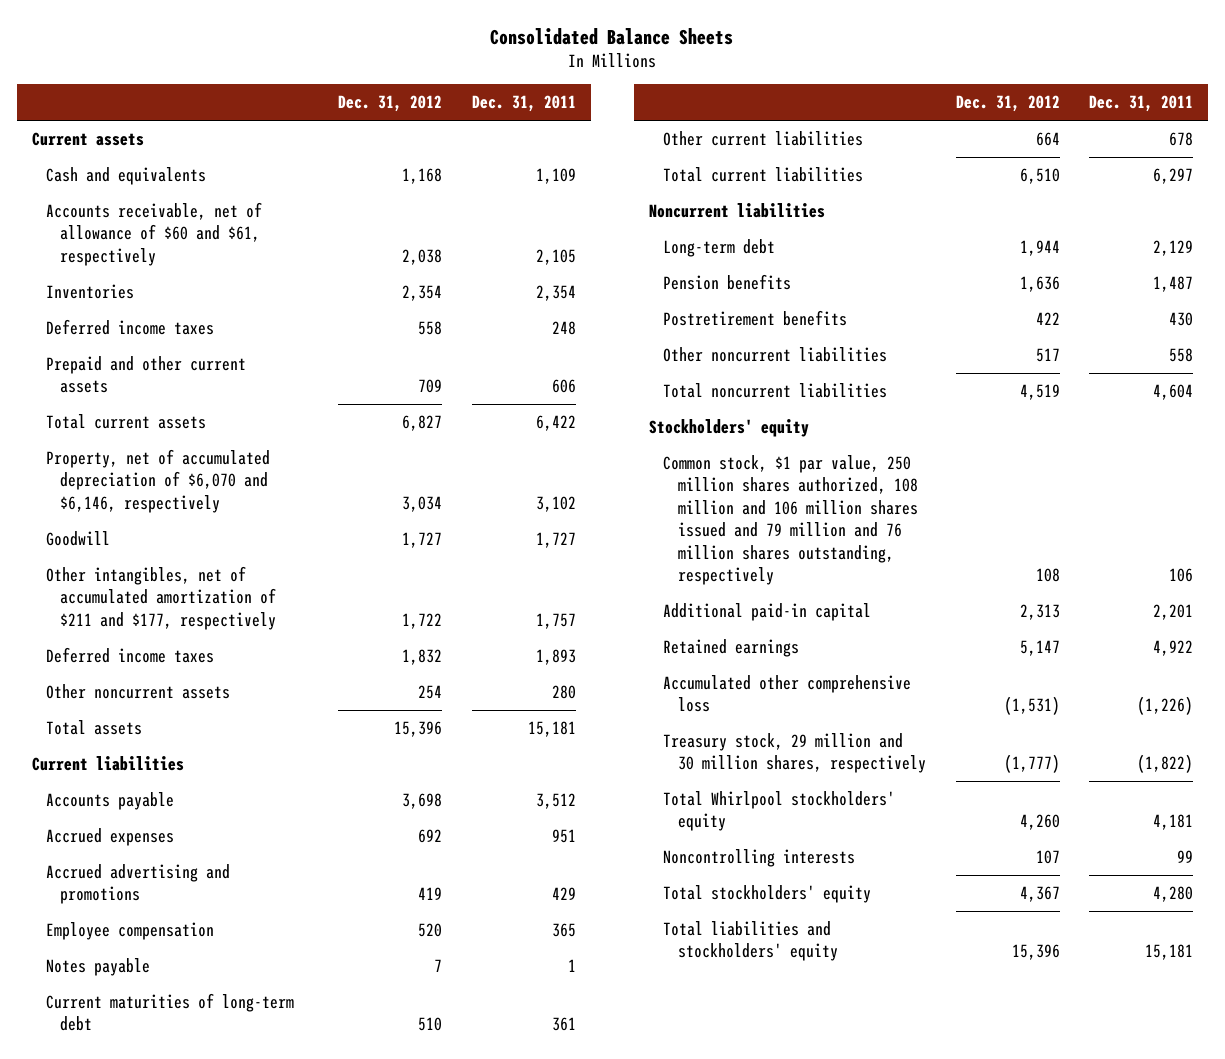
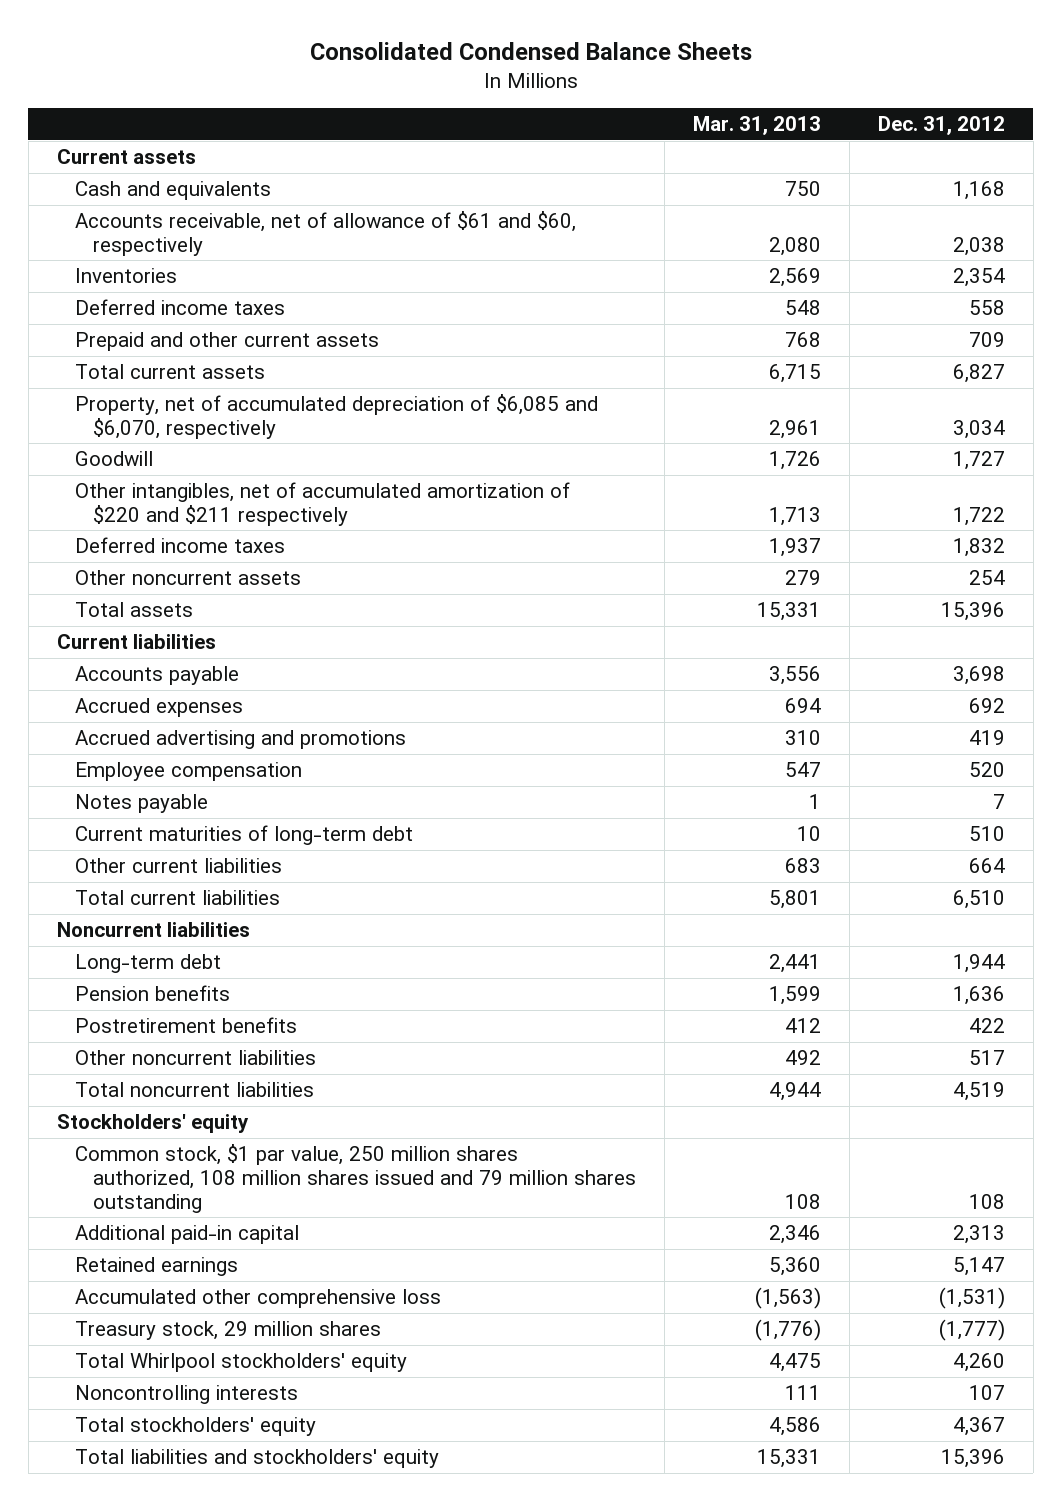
[490,27,734,45] Consolidated Balance Sheets -> [309,42,752,61] Consolidated Condensed Balance Sheets
[471,95,576,113] Dec. 31, 2011 -> none
none -> [692,116,821,136] Mar. 31, 2013
[45,202,262,266] Accounts receivable, net of allowance of $60 and $61, respectively -> [74,211,576,256] Accounts receivable, net of allowance of $61 and $60, respectively
[45,449,270,513] Property, net of accumulated depreciation of $6,070 and $6,146, respectively -> [74,394,598,439] Property, net of accumulated depreciation of $6,085 and $6,070, respectively
[45,566,277,630] Other intangibles, net of accumulated amortization of $211 and $177, respectively -> [74,482,570,526] Other intangibles, net of accumulated amortization of $220 and $211 respectively
[663,455,918,585] Common stock, $1 par value, 250 million shares authorized, 108 million and 106 million shares issued and 79 million and 76 million shares outstanding, respectively -> [74,1144,637,1213] Common stock, $1 par value, 250 million shares authorized, 108 million shares issued and 79 million shares outstanding
[663,733,926,774] Treasury stock, 29 million and 30 million shares, respectively -> [74,1321,381,1341] Treasury stock, 29 million shares

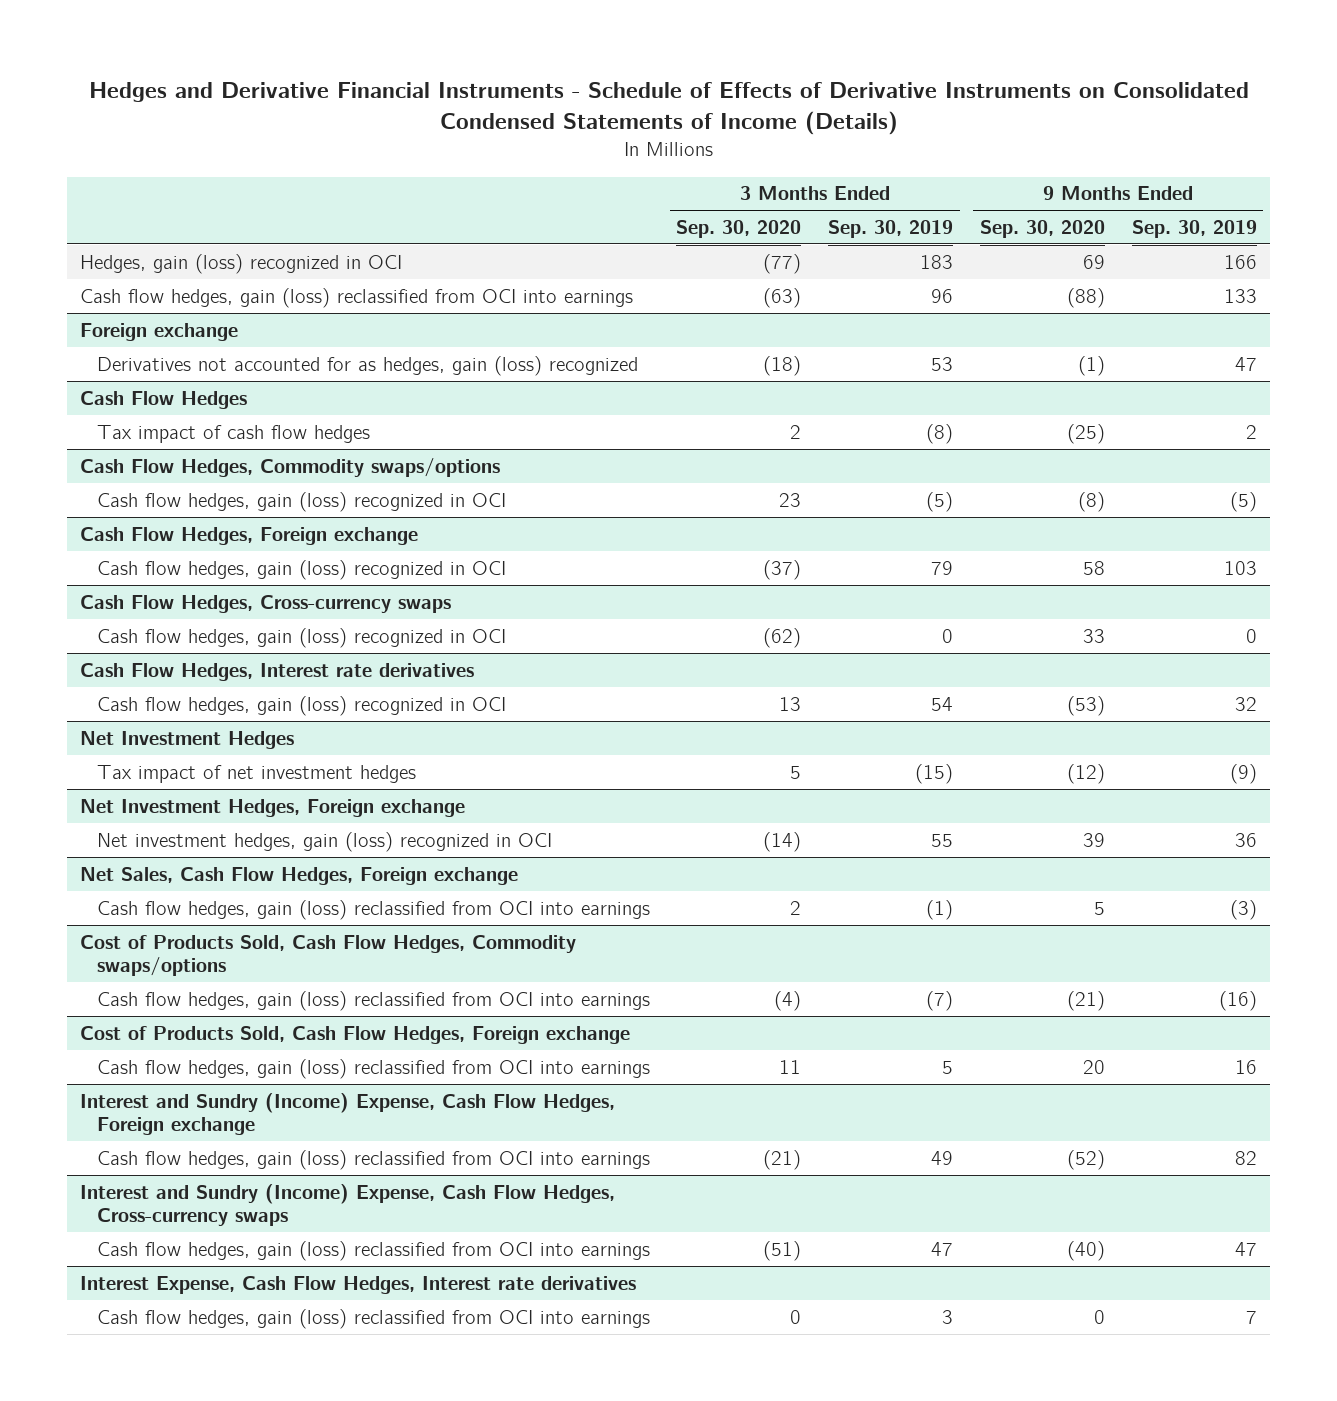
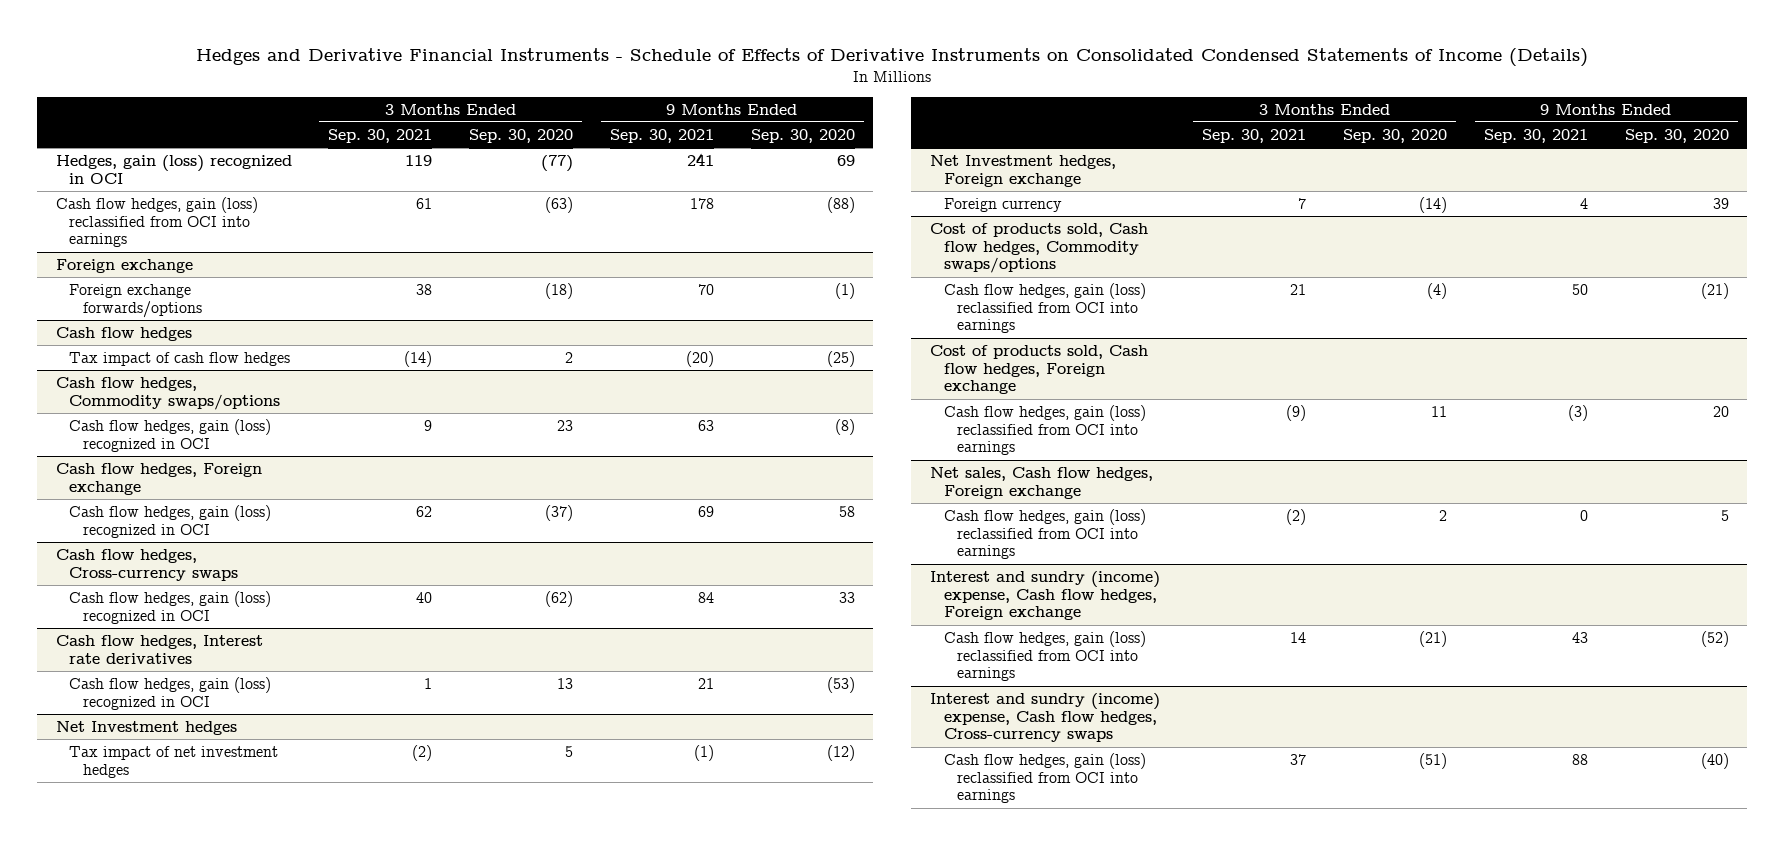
[828,219,954,238] Sep. 30, 2019 -> none
[1131,219,1257,238] Sep. 30, 2019 -> none
none -> [328,128,433,143] Sep. 30, 2021
none -> [609,128,714,143] Sep. 30, 2021
[96,355,638,376] Derivatives not accounted for as hedges, gain (loss) recognized -> [69,283,203,318] Foreign exchange forwards/options
[80,390,248,409] Cash Flow Hedges -> [55,326,192,341] Cash flow hedges
[80,457,501,477] Cash Flow Hedges, Commodity swaps/options -> [55,376,281,410] Cash flow hedges, Commodity swaps/options
[80,526,419,545] Cash Flow Hedges, Foreign exchange -> [55,462,262,495] Cash flow hedges, Foreign exchange
[80,594,452,613] Cash Flow Hedges, Cross-currency swaps -> [55,548,239,581] Cash flow hedges, Cross-currency swaps
[80,662,475,681] Cash Flow Hedges, Interest rate derivatives -> [55,634,263,664] Cash flow hedges, Interest rate derivatives
[80,730,295,749] Net Investment Hedges -> [55,720,237,735] Net Investment hedges
[80,866,519,885] Net Sales, Cash Flow Hedges, Foreign exchange -> none
[96,899,650,920] Cash flow hedges, gain (loss) reclassified from OCI into earnings -> none
[80,798,466,817] Net Investment Hedges, Foreign exchange -> [929,154,1116,187] Net Investment hedges, Foreign exchange
[96,831,552,852] Net investment hedges, gain (loss) recognized in OCI -> [943,197,1062,212] Foreign currency
[80,934,577,977] Cost of Products Sold, Cash Flow Hedges, Commodity swaps/options -> [929,222,1148,274] Cost of products sold, Cash flow hedges, Commodity swaps/options
[80,1025,631,1044] Cost of Products Sold, Cash Flow Hedges, Foreign exchange -> [929,344,1148,395] Cost of products sold, Cash flow hedges, Foreign exchange
none -> [929,466,1153,499] Net sales, Cash flow hedges, Foreign exchange
none -> [943,508,1146,560] Cash flow hedges, gain (loss) reclassified from OCI into earnings
[80,1092,616,1136] Interest and Sundry (Income) Expense, Cash Flow Hedges, Foreign exchange -> [929,570,1160,621] Interest and sundry (income) expense, Cash flow hedges, Foreign exchange
[80,1183,616,1227] Interest and Sundry (Income) Expense, Cash Flow Hedges, Cross-currency swaps -> [929,692,1160,743] Interest and sundry (income) expense, Cash flow hedges, Cross-currency swaps
[80,1275,637,1294] Interest Expense, Cash Flow Hedges, Interest rate derivatives -> none
[96,1308,650,1329] Cash flow hedges, gain (loss) reclassified from OCI into earnings -> none

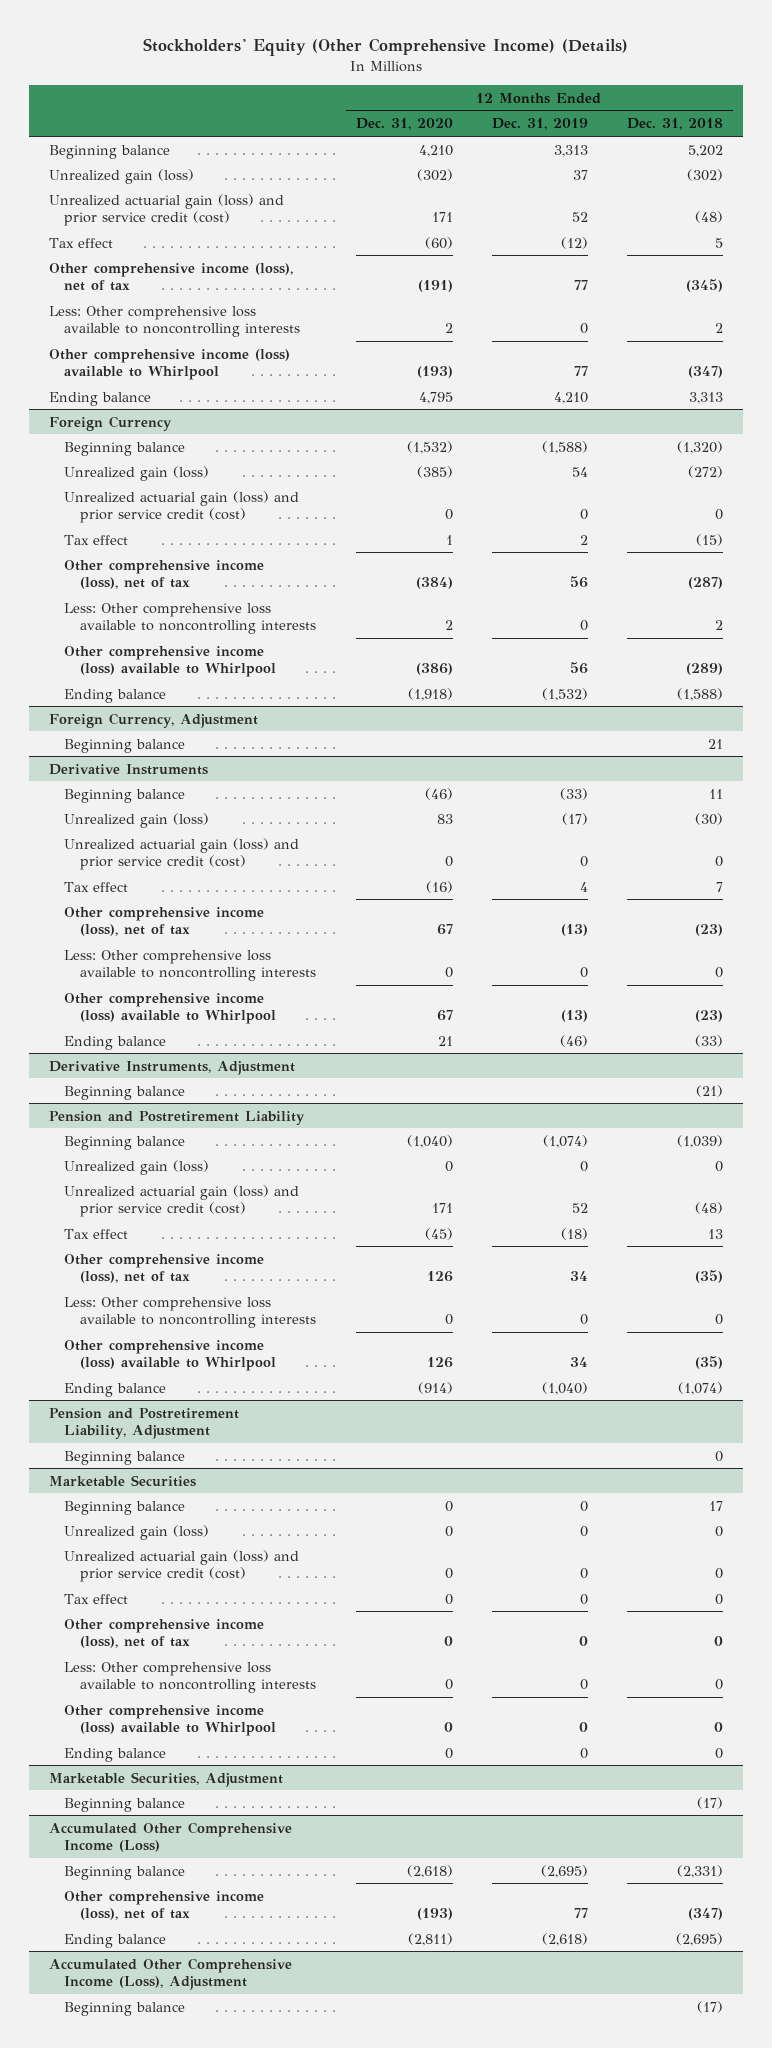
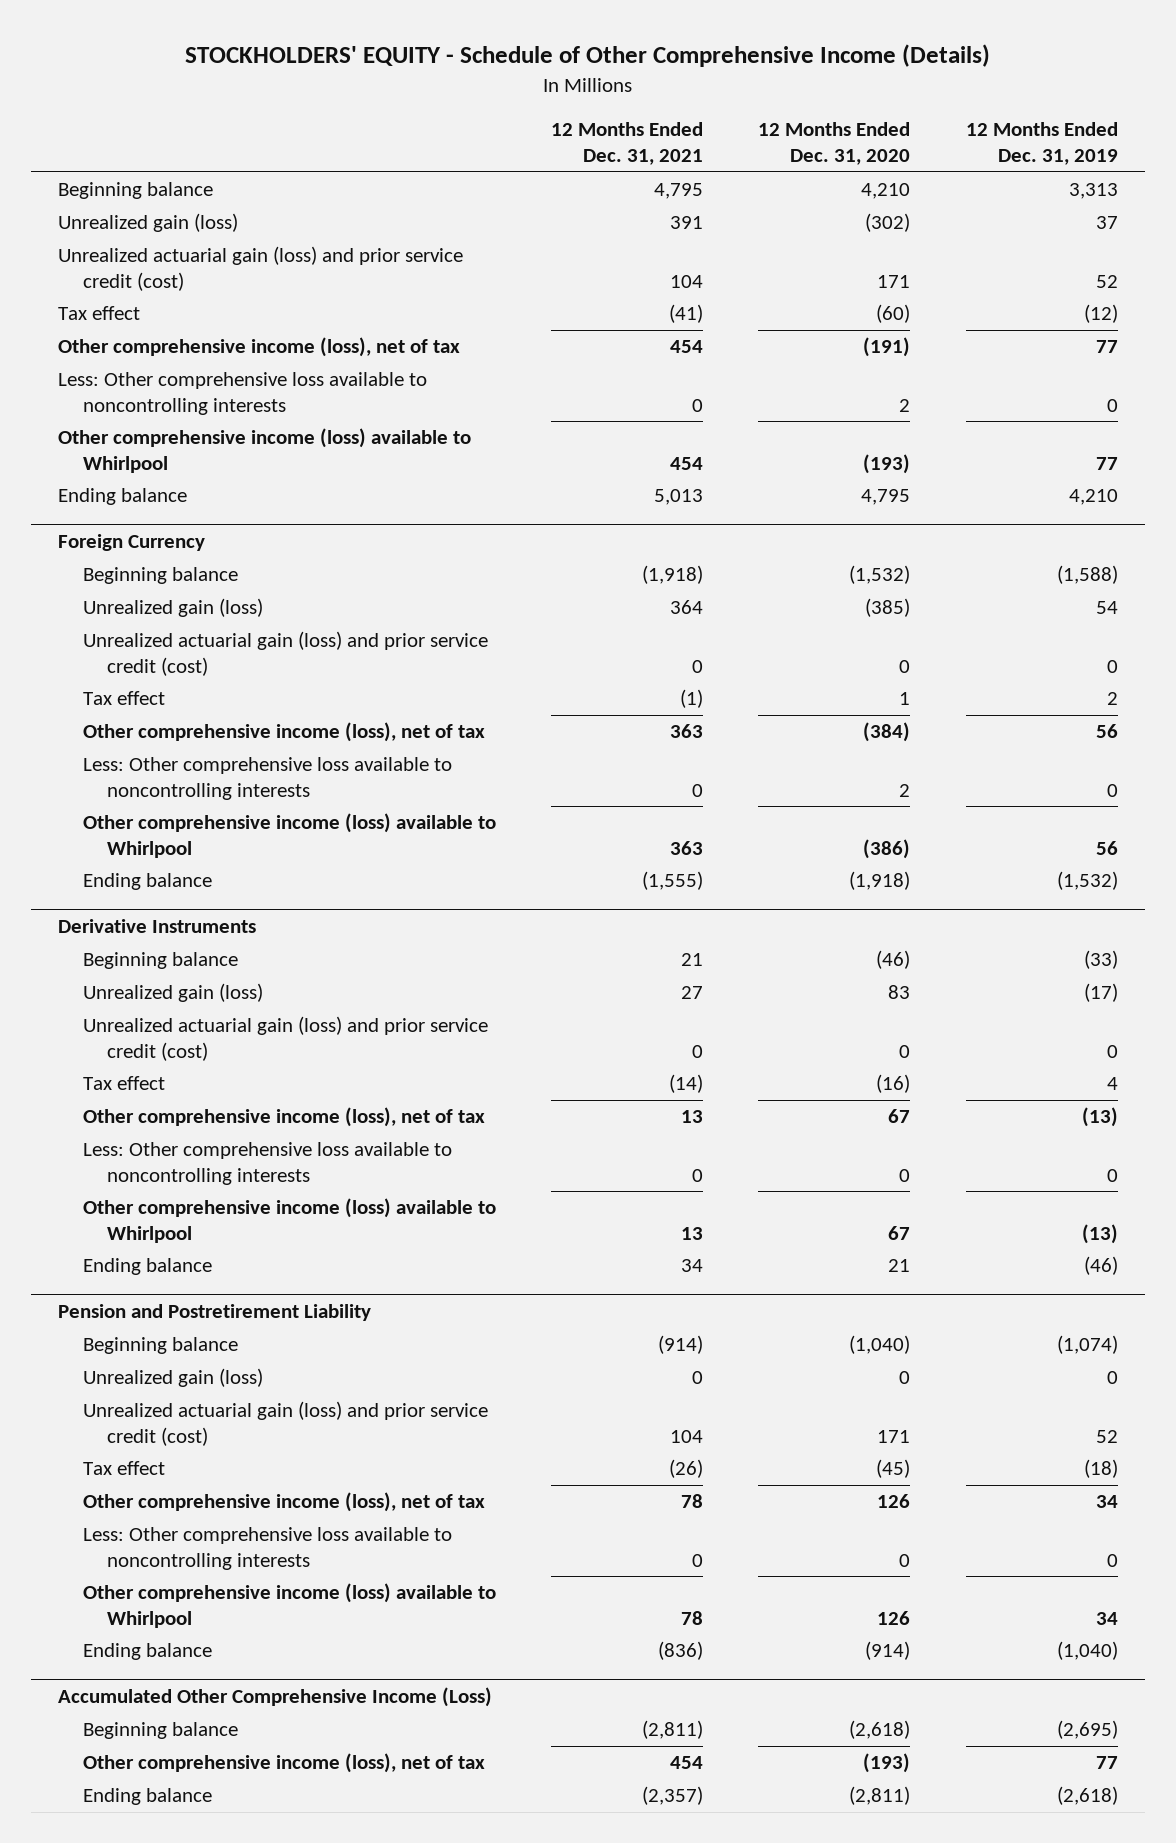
[142,38,628,57] Stockholders' Equity (Other Comprehensive Income) (Details) -> [184,44,990,68] STOCKHOLDERS' EQUITY - Schedule of Other Comprehensive Income (Details)
[627,118,724,131] Dec. 31, 2018 -> none
none -> [551,122,704,165] 12 Months Ended Dec. 31, 2021
[48,712,258,728] Foreign Currency, Adjustment -> none
[64,738,186,753] Beginning balance -> none
[48,1060,295,1075] Derivative Instruments, Adjustment -> none
[64,1085,186,1100] Beginning balance -> none
[48,1407,239,1440] Pension and Postretirement Liability, Adjustment -> none
[64,1450,186,1465] Beginning balance -> none
[48,1474,196,1487] Marketable Securities -> none
[64,1500,186,1515] Beginning balance -> none
[64,1524,210,1540] Unrealized gain (loss) -> none
[64,1549,300,1583] Unrealized actuarial gain (loss) and prior service credit (cost) -> none
[64,1593,129,1604] Tax effect -> none
[64,1618,265,1649] Other comprehensive income (loss), net of tax -> none
[64,1661,317,1694] Less: Other comprehensive loss available to noncontrolling interests -> none
[64,1704,277,1737] Other comprehensive income (loss) available to Whirlpool -> none
[64,1747,167,1762] Ending balance -> none
[48,1771,283,1787] Marketable Securities, Adjustment -> none
[64,1797,186,1812] Beginning balance -> none
[48,1957,292,1991] Accumulated Other Comprehensive Income (Loss), Adjustment -> none
[64,2001,186,2016] Beginning balance -> none

